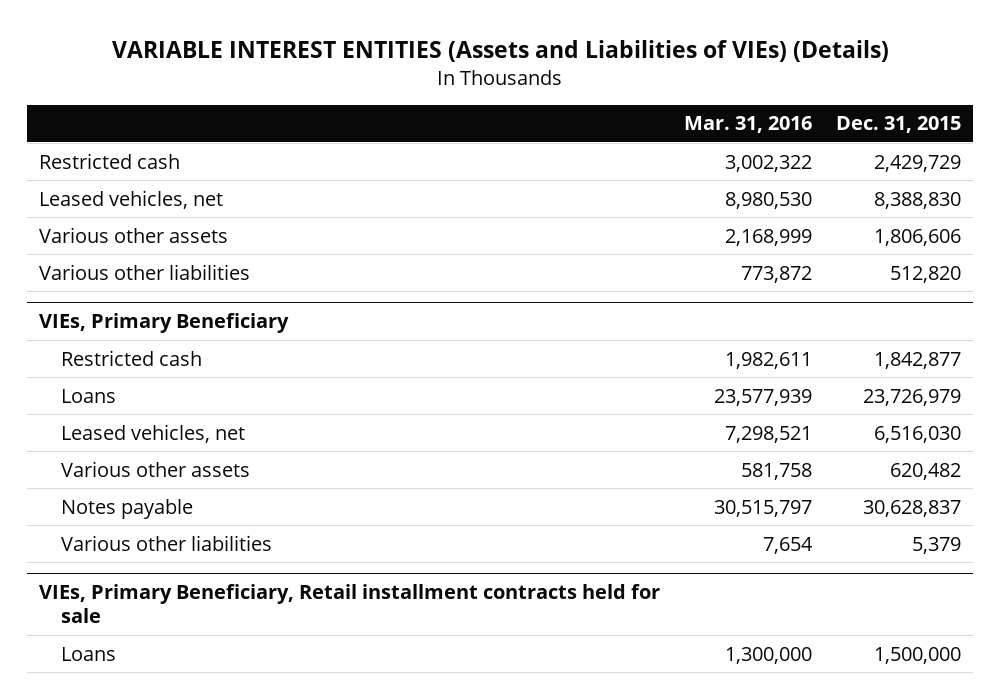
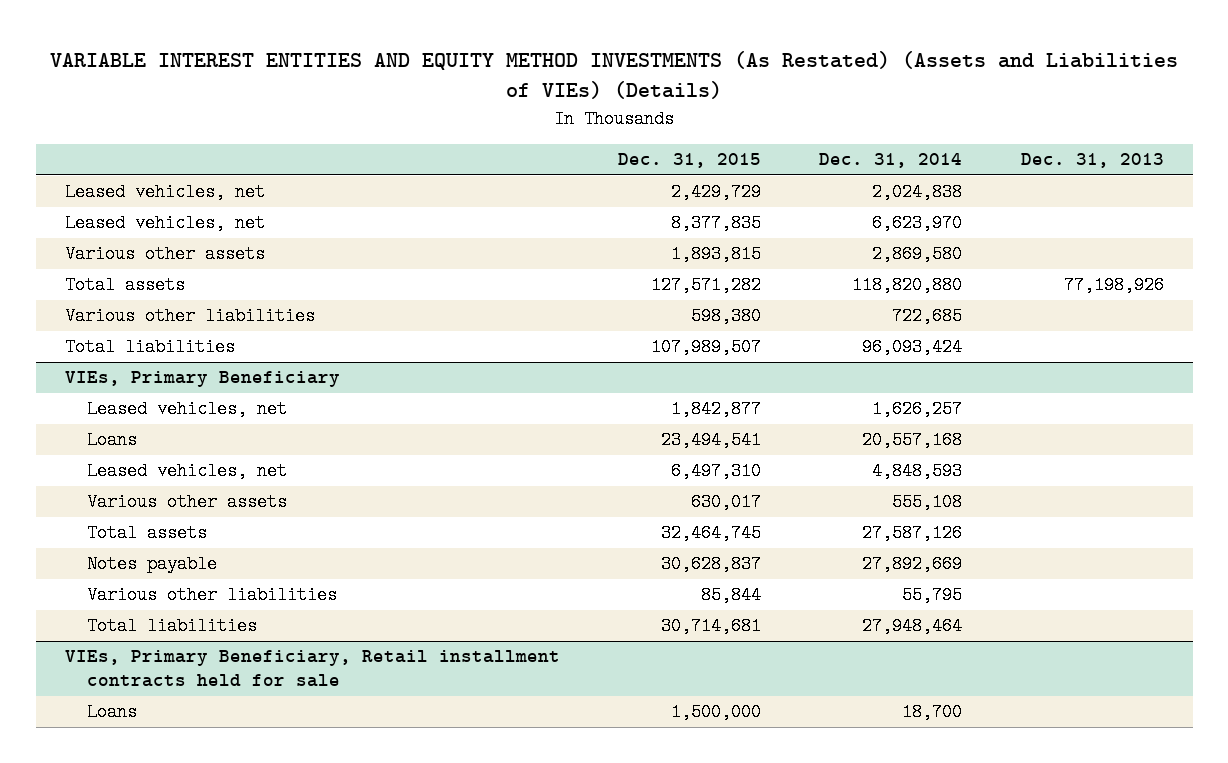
[112,39,890,62] VARIABLE INTEREST ENTITIES (Assets and Liabilities of VIEs) (Details) -> [50,50,1179,100] VARIABLE INTEREST ENTITIES AND EQUITY METHOD INVESTMENTS (As Restated) (Assets and Liabilities of VIEs) (Details)
[684,116,813,134] Mar. 31, 2016 -> none
none -> [819,153,963,169] Dec. 31, 2014
none -> [1020,153,1164,169] Dec. 31, 2013
[38,152,180,169] Restricted cash -> [64,183,265,202] Leased vehicles, net
[874,191,962,209] 8,388,830 -> [671,214,762,233] 8,377,835
[874,228,962,246] 1,806,606 -> [671,245,762,264] 1,893,815
none -> [64,276,185,295] Total assets
[890,265,962,283] 512,820 -> [691,307,762,326] 598,380
none -> [64,338,235,357] Total liabilities
[60,349,202,366] Restricted cash -> [86,400,287,419] Leased vehicles, net
[863,388,962,406] 23,726,979 -> [661,431,762,450] 23,494,541
[874,425,962,443] 6,516,030 -> [671,462,762,481] 6,497,310
[890,462,962,480] 620,482 -> [691,493,762,512] 630,017
none -> [86,524,207,543] Total assets
[912,536,962,554] 5,379 -> [701,586,762,605] 85,844
none -> [86,617,257,636] Total liabilities

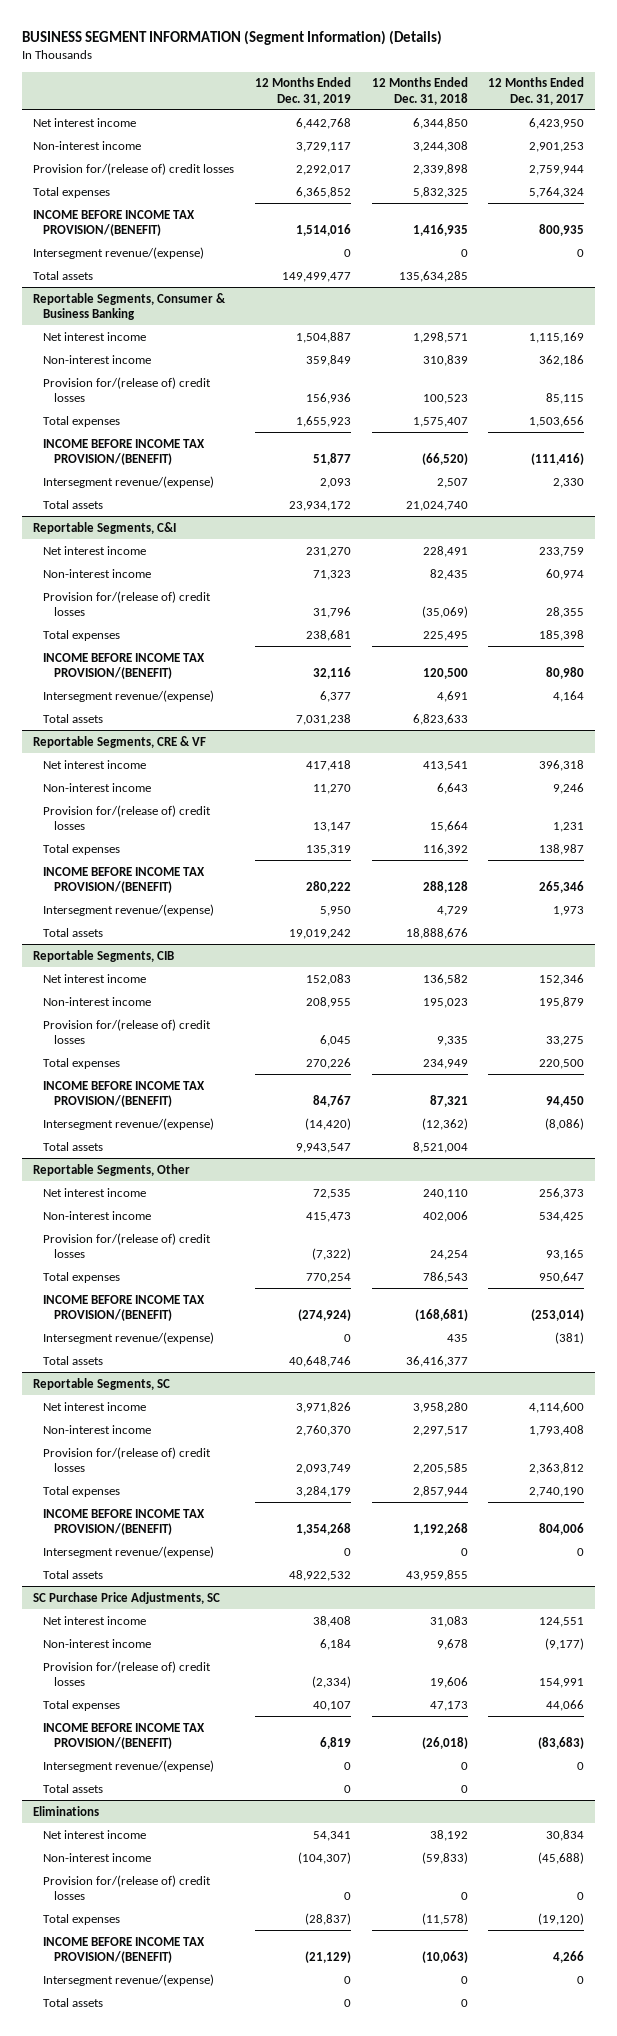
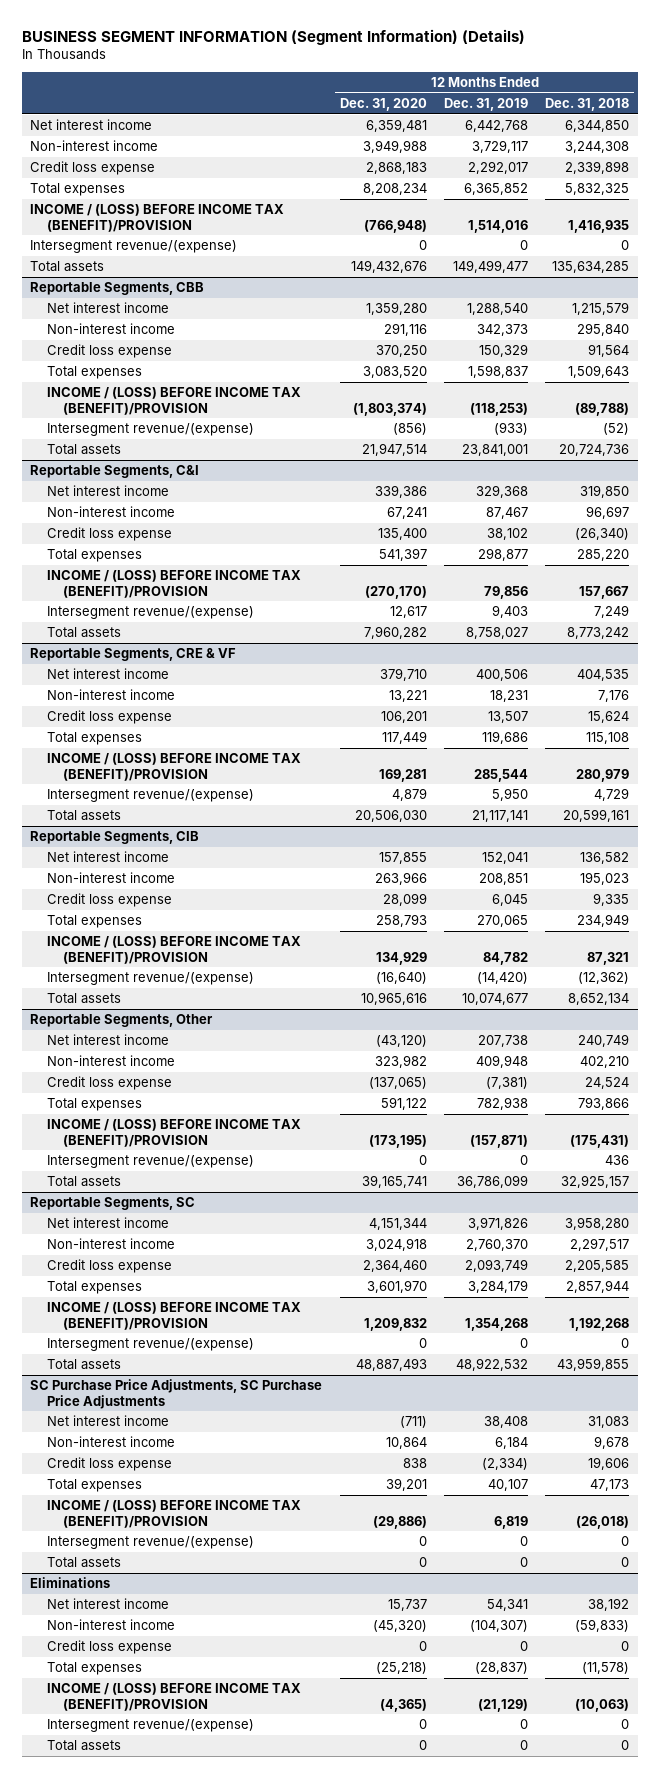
[488,77,585,105] 12 Months Ended Dec. 31, 2017 -> none
none -> [339,98,427,112] Dec. 31, 2020
[32,162,234,175] Provision for/(release of) credit losses -> [30,161,156,176] Credit loss expense
[32,209,195,236] INCOME BEFORE INCOME TAX PROVISION/(BENEFIT) -> [30,204,285,232] INCOME / (LOSS) BEFORE INCOME TAX (BENEFIT)/PROVISION
[32,292,226,320] Reportable Segments, Consumer & Business Banking -> none
[43,376,212,402] Provision for/(release of) credit losses -> none
none -> [30,282,205,296] Reportable Segments, CBB
[295,331,351,343] 1,504,887 -> [467,303,529,316] 1,288,540
[412,331,468,343] 1,298,571 -> [572,302,630,316] 1,215,579
[305,354,351,366] 359,849 -> [477,324,529,337] 342,373
[422,354,468,366] 310,839 -> [577,323,630,337] 295,840
none -> [46,344,172,359] Credit loss expense
[295,415,351,427] 1,655,923 -> [468,365,529,379] 1,598,837
[412,416,468,427] 1,575,407 -> [568,365,630,379] 1,509,643
[43,438,206,465] INCOME BEFORE INCOME TAX PROVISION/(BENEFIT) -> [46,387,301,415] INCOME / (LOSS) BEFORE INCOME TAX (BENEFIT)/PROVISION
[312,452,351,465] 51,877 -> [470,402,529,416] (118,253)
[421,452,468,465] (66,520) -> [575,402,630,416] (89,788)
[319,477,351,488] 2,093 -> [494,422,529,436] (933)
[436,477,468,488] 2,507 -> [603,423,630,436] (52)
[288,500,351,511] 23,934,172 -> [462,444,529,457] 23,841,001
[405,500,468,511] 21,024,740 -> [559,444,630,457] 20,724,736
[43,590,212,616] Provision for/(release of) credit losses -> none
[305,546,351,557] 231,270 -> [476,485,529,499] 329,368
[422,545,468,557] 228,491 -> [580,485,630,499] 319,850
[312,569,351,580] 71,323 -> [486,507,529,520] 87,467
[429,568,468,580] 82,435 -> [586,506,630,520] 96,697
none -> [46,527,172,542] Credit loss expense
[305,629,351,641] 238,681 -> [478,548,529,562] 298,877
[422,630,468,641] 225,495 -> [577,549,630,562] 285,220
[43,652,206,679] INCOME BEFORE INCOME TAX PROVISION/(BENEFIT) -> [46,570,301,598] INCOME / (LOSS) BEFORE INCOME TAX (BENEFIT)/PROVISION
[312,666,351,679] 32,116 -> [484,585,529,599] 79,856
[422,667,468,679] 120,500 -> [579,585,630,599] 157,667
[319,690,351,702] 6,377 -> [492,605,529,619] 9,403
[436,690,468,702] 4,691 -> [594,605,630,619] 7,249
[295,713,351,725] 7,031,238 -> [466,627,529,640] 8,758,027
[412,713,468,725] 6,823,633 -> [567,627,630,640] 8,773,242
[43,804,212,830] Provision for/(release of) credit losses -> none
[305,759,351,771] 417,418 -> [476,669,529,682] 400,506
[422,760,468,771] 413,541 -> [577,669,630,682] 404,535
[312,783,351,794] 11,270 -> [490,690,529,703] 18,231
[436,782,468,794] 6,643 -> [598,690,630,703] 7,176
none -> [46,710,172,725] Credit loss expense
[305,844,351,855] 135,319 -> [482,731,529,745] 119,686
[422,843,468,855] 116,392 -> [586,732,630,745] 115,108
[43,866,206,893] INCOME BEFORE INCOME TAX PROVISION/(BENEFIT) -> [46,753,301,781] INCOME / (LOSS) BEFORE INCOME TAX (BENEFIT)/PROVISION
[305,880,351,893] 280,222 -> [474,768,529,782] 285,544
[422,880,468,893] 288,128 -> [576,768,630,782] 280,979
[288,928,351,939] 19,019,242 -> [472,810,529,823] 21,117,141
[405,927,468,939] 18,888,676 -> [563,809,630,823] 20,599,161
[305,973,351,985] 152,083 -> [482,852,529,865] 152,041
[305,996,351,1008] 208,955 -> [479,873,529,886] 208,851
[43,1018,212,1044] Provision for/(release of) credit losses -> [46,893,172,908] Credit loss expense
[305,1057,351,1069] 270,226 -> [477,915,529,928] 270,065
[43,1080,206,1107] INCOME BEFORE INCOME TAX PROVISION/(BENEFIT) -> [46,936,301,964] INCOME / (LOSS) BEFORE INCOME TAX (BENEFIT)/PROVISION
[312,1094,351,1107] 84,767 -> [483,951,529,965] 84,782
[295,1142,351,1153] 9,943,547 -> [462,993,529,1006] 10,074,677
[412,1141,468,1153] 8,521,004 -> [568,993,630,1006] 8,652,134
[43,1232,212,1258] Provision for/(release of) credit losses -> none
[312,1188,351,1199] 72,535 -> [478,1035,529,1048] 207,738
[422,1188,468,1199] 240,110 -> [578,1034,630,1048] 240,749
[305,1211,351,1222] 415,473 -> [476,1055,529,1069] 409,948
[422,1210,468,1222] 402,006 -> [580,1056,630,1069] 402,210
none -> [46,1076,172,1091] Credit loss expense
[305,1272,351,1283] 770,254 -> [477,1097,529,1111] 782,938
[422,1271,468,1283] 786,543 -> [578,1097,630,1111] 793,866
[43,1294,206,1321] INCOME BEFORE INCOME TAX PROVISION/(BENEFIT) -> [46,1119,301,1147] INCOME / (LOSS) BEFORE INCOME TAX (BENEFIT)/PROVISION
[297,1308,351,1321] (274,924) -> [470,1134,529,1148] (157,871)
[414,1308,468,1321] (168,681) -> [570,1134,630,1148] (175,431)
[446,1333,468,1342] 435 -> [605,1155,630,1166] 436
[288,1355,351,1367] 40,648,746 -> [457,1175,529,1189] 36,786,099
[405,1355,468,1367] 36,416,377 -> [561,1175,630,1189] 32,925,157
[43,1446,212,1472] Provision for/(release of) credit losses -> [46,1259,172,1274] Credit loss expense
[43,1508,206,1535] INCOME BEFORE INCOME TAX PROVISION/(BENEFIT) -> [46,1302,301,1330] INCOME / (LOSS) BEFORE INCOME TAX (BENEFIT)/PROVISION
[32,1591,220,1604] SC Purchase Price Adjustments, SC -> [30,1379,323,1409] SC Purchase Price Adjustments, SC Purchase Price Adjustments
[43,1660,212,1686] Provision for/(release of) credit losses -> [46,1457,172,1472] Credit loss expense
[43,1722,206,1749] INCOME BEFORE INCOME TAX PROVISION/(BENEFIT) -> [46,1500,301,1528] INCOME / (LOSS) BEFORE INCOME TAX (BENEFIT)/PROVISION
[43,1874,212,1900] Provision for/(release of) credit losses -> none
none -> [46,1640,172,1655] Credit loss expense
[43,1936,206,1963] INCOME BEFORE INCOME TAX PROVISION/(BENEFIT) -> [46,1683,301,1711] INCOME / (LOSS) BEFORE INCOME TAX (BENEFIT)/PROVISION

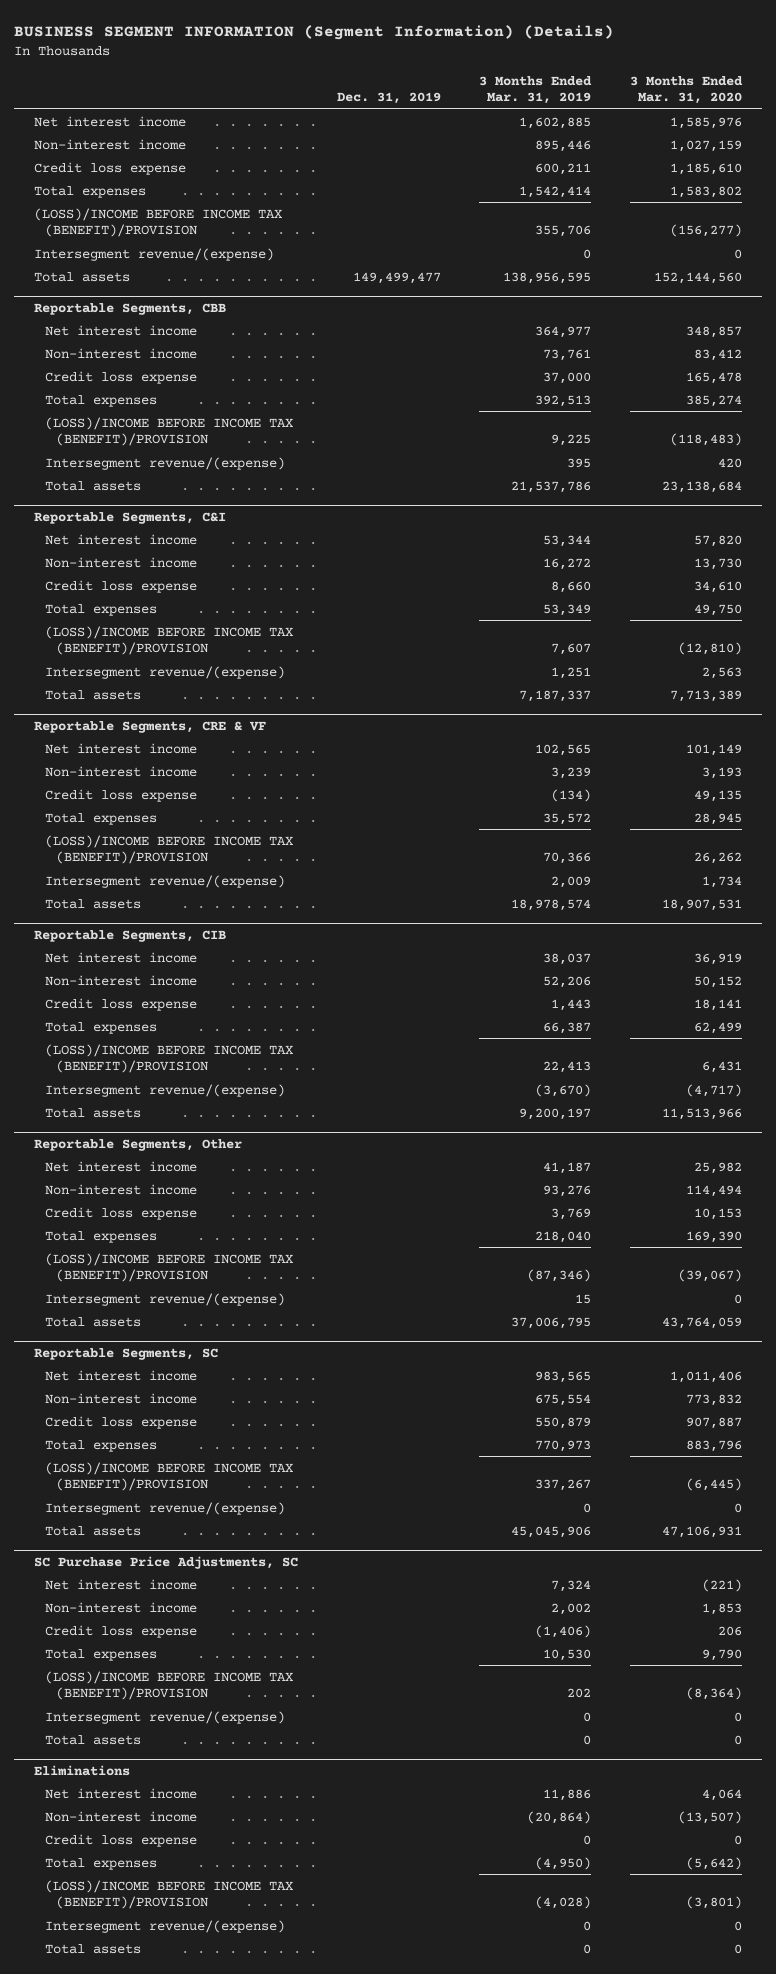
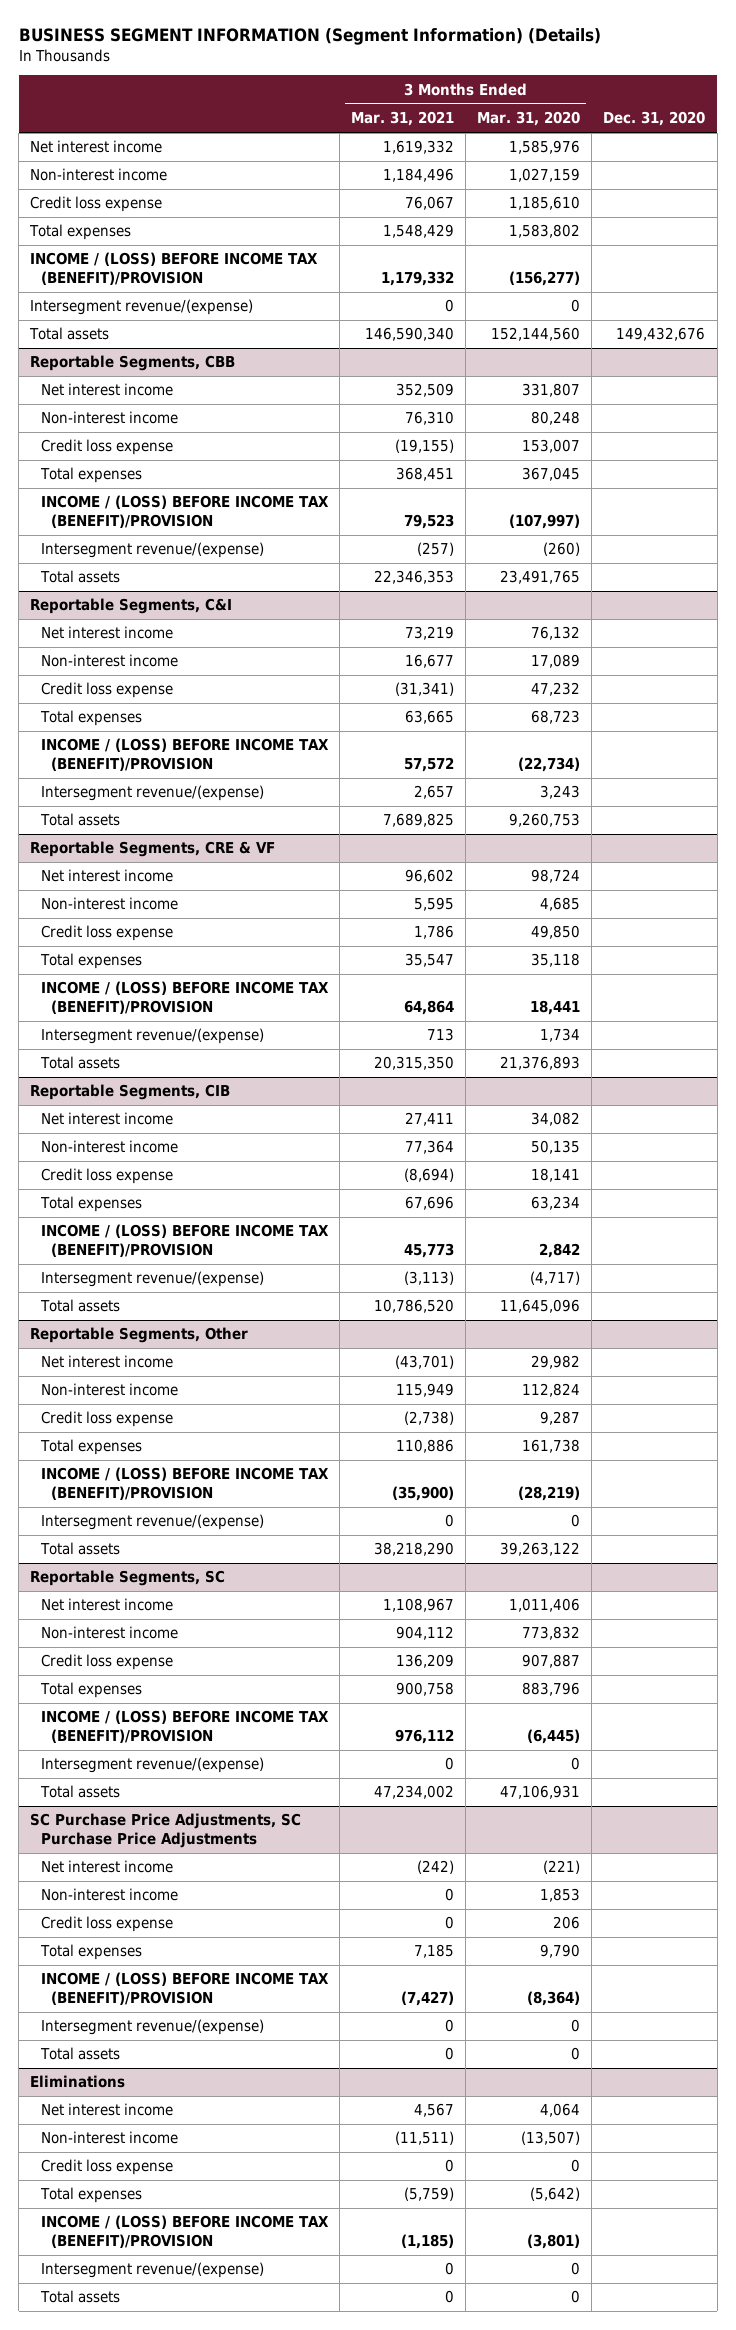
[336,92,441,105] Dec. 31, 2019 -> none
[479,75,593,105] 3 Months Ended Mar. 31, 2019 -> none
none -> [351,111,455,127] Mar. 31, 2021
none -> [603,111,706,127] Dec. 31, 2020
[33,207,283,238] (LOSS)/INCOME BEFORE INCOME TAX (BENEFIT)/PROVISION -> [30,252,319,286] INCOME / (LOSS) BEFORE INCOME TAX (BENEFIT)/PROVISION
[686,325,743,338] 348,857 -> [522,383,581,398] 331,807
[694,348,743,361] 83,412 -> [531,411,581,426] 80,248
[686,371,743,384] 165,478 -> [522,439,581,454] 153,007
[686,394,743,407] 385,274 -> [522,467,581,482] 367,045
[44,416,294,447] (LOSS)/INCOME BEFORE INCOME TAX (BENEFIT)/PROVISION -> [40,495,329,529] INCOME / (LOSS) BEFORE INCOME TAX (BENEFIT)/PROVISION
[670,433,743,447] (118,483) -> [509,514,581,530] (107,997)
[718,457,743,468] 420 -> [543,542,581,557] (260)
[662,480,743,493] 23,138,684 -> [500,570,581,585] 23,491,765
[694,534,743,547] 57,820 -> [531,626,581,641] 76,132
[694,557,743,570] 13,730 -> [531,654,581,669] 17,089
[694,580,743,593] 34,610 -> [531,682,581,697] 47,232
[694,603,743,616] 49,750 -> [531,710,581,725] 68,723
[44,625,294,656] (LOSS)/INCOME BEFORE INCOME TAX (BENEFIT)/PROVISION -> [40,738,329,772] INCOME / (LOSS) BEFORE INCOME TAX (BENEFIT)/PROVISION
[678,642,743,656] (12,810) -> [518,757,581,773] (22,734)
[702,666,743,679] 2,563 -> [540,785,581,800] 3,243
[670,689,743,702] 7,713,389 -> [509,813,581,828] 9,260,753
[686,743,743,756] 101,149 -> [531,869,581,884] 98,724
[702,766,743,779] 3,193 -> [540,897,581,912] 4,685
[694,789,743,802] 49,135 -> [531,925,581,940] 49,850
[694,812,743,825] 28,945 -> [531,953,581,968] 35,118
[44,834,294,865] (LOSS)/INCOME BEFORE INCOME TAX (BENEFIT)/PROVISION -> [40,981,329,1015] INCOME / (LOSS) BEFORE INCOME TAX (BENEFIT)/PROVISION
[694,852,743,865] 26,262 -> [530,1000,581,1016] 18,441
[662,898,743,911] 18,907,531 -> [500,1056,581,1071] 21,376,893
[694,952,743,965] 36,919 -> [531,1112,581,1127] 34,082
[694,975,743,988] 50,152 -> [531,1140,581,1155] 50,135
[694,1021,743,1034] 62,499 -> [531,1196,581,1211] 63,234
[44,1043,294,1074] (LOSS)/INCOME BEFORE INCOME TAX (BENEFIT)/PROVISION -> [40,1224,329,1258] INCOME / (LOSS) BEFORE INCOME TAX (BENEFIT)/PROVISION
[702,1061,743,1074] 6,431 -> [539,1243,581,1259] 2,842
[662,1107,743,1120] 11,513,966 -> [500,1299,581,1314] 11,645,096
[694,1161,743,1174] 25,982 -> [531,1355,581,1370] 29,982
[686,1184,743,1197] 114,494 -> [522,1383,581,1398] 112,824
[694,1207,743,1220] 10,153 -> [540,1411,581,1426] 9,287
[686,1230,743,1243] 169,390 -> [522,1439,581,1454] 161,738
[44,1252,294,1283] (LOSS)/INCOME BEFORE INCOME TAX (BENEFIT)/PROVISION -> [40,1467,329,1501] INCOME / (LOSS) BEFORE INCOME TAX (BENEFIT)/PROVISION
[678,1269,743,1283] (39,067) -> [518,1486,581,1502] (28,219)
[662,1316,743,1329] 43,764,059 -> [500,1542,581,1557] 39,263,122
[44,1461,294,1492] (LOSS)/INCOME BEFORE INCOME TAX (BENEFIT)/PROVISION -> [40,1710,329,1744] INCOME / (LOSS) BEFORE INCOME TAX (BENEFIT)/PROVISION
[33,1555,298,1569] SC Purchase Price Adjustments, SC -> [30,1813,302,1849] SC Purchase Price Adjustments, SC Purchase Price Adjustments
[44,1670,294,1701] (LOSS)/INCOME BEFORE INCOME TAX (BENEFIT)/PROVISION -> [40,1972,329,2006] INCOME / (LOSS) BEFORE INCOME TAX (BENEFIT)/PROVISION
[44,1879,294,1910] (LOSS)/INCOME BEFORE INCOME TAX (BENEFIT)/PROVISION -> [40,2215,329,2249] INCOME / (LOSS) BEFORE INCOME TAX (BENEFIT)/PROVISION

